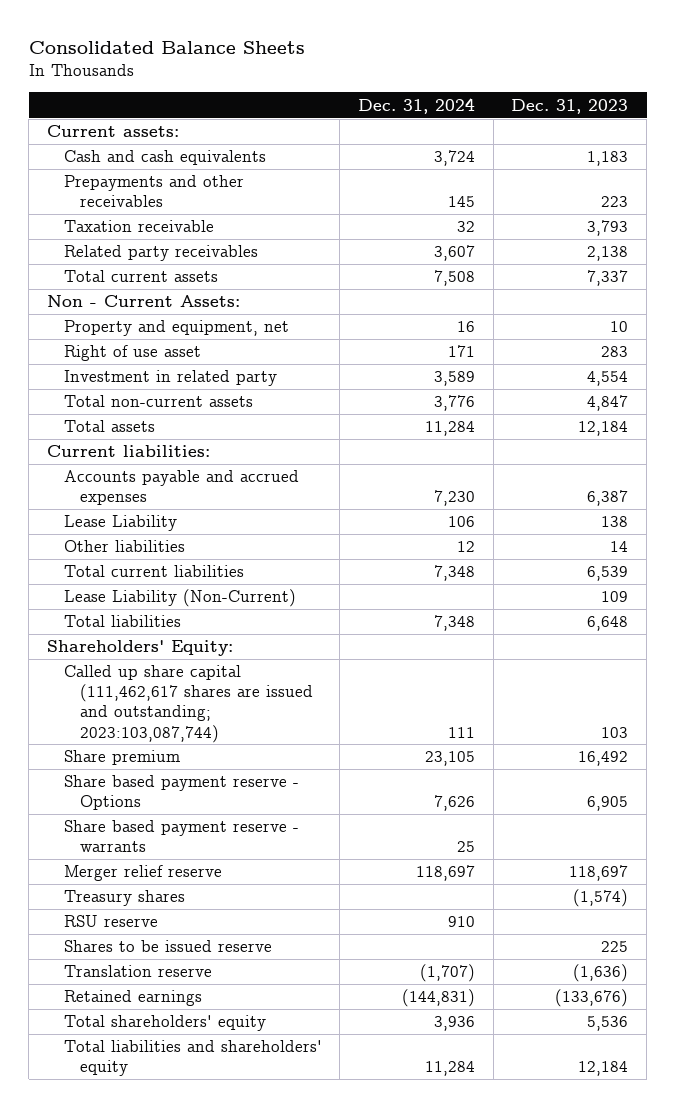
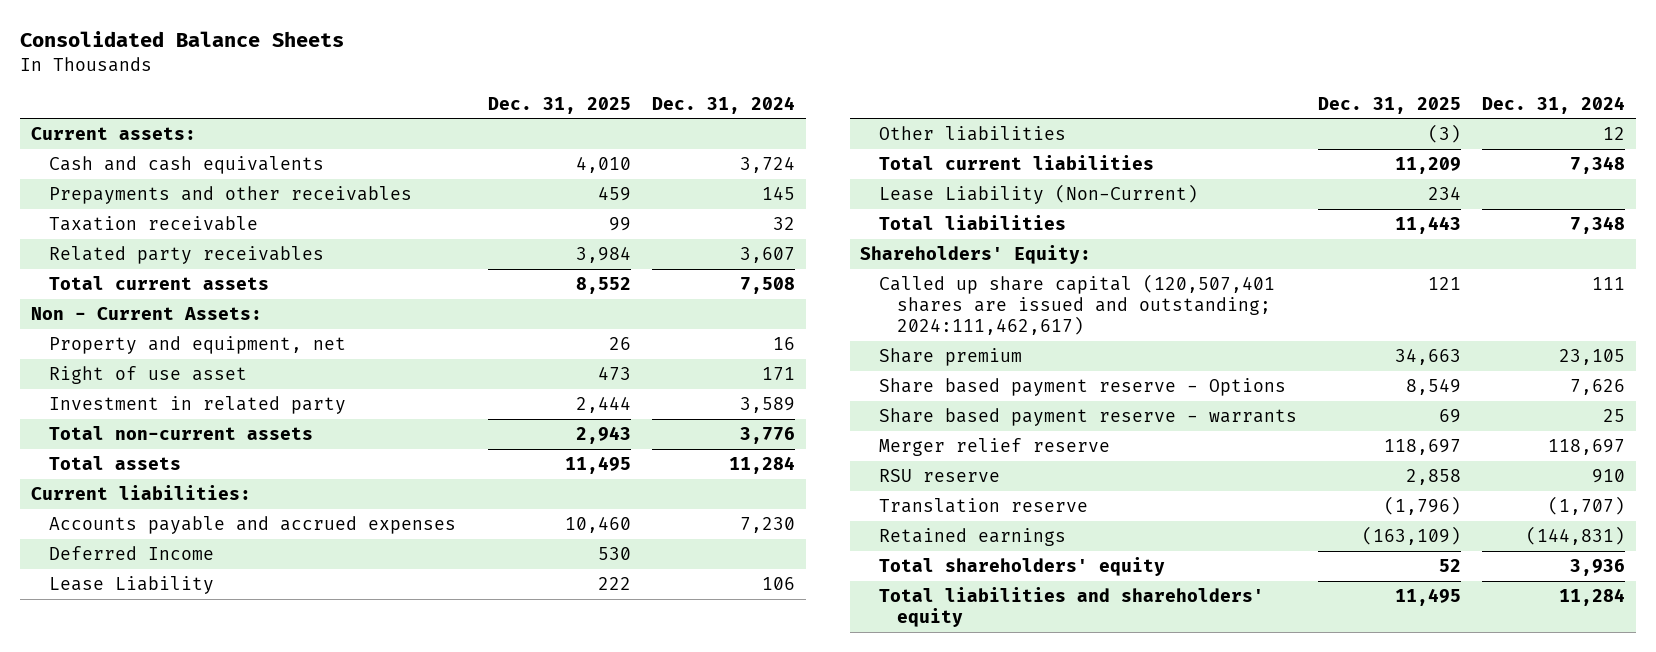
[511,98,629,114] Dec. 31, 2023 -> none
none -> [488,96,632,114] Dec. 31, 2025
none -> [49,545,215,560] Deferred Income
[63,665,314,743] Called up share capital (111,462,617 shares are issued and outstanding; 2023:103,087,744) -> [878,273,1275,335] Called up share capital (120,507,401 shares are issued and outstanding; 2024:111,462,617)
[63,890,185,907] Treasury shares -> none
[63,940,272,953] Shares to be issued reserve -> none

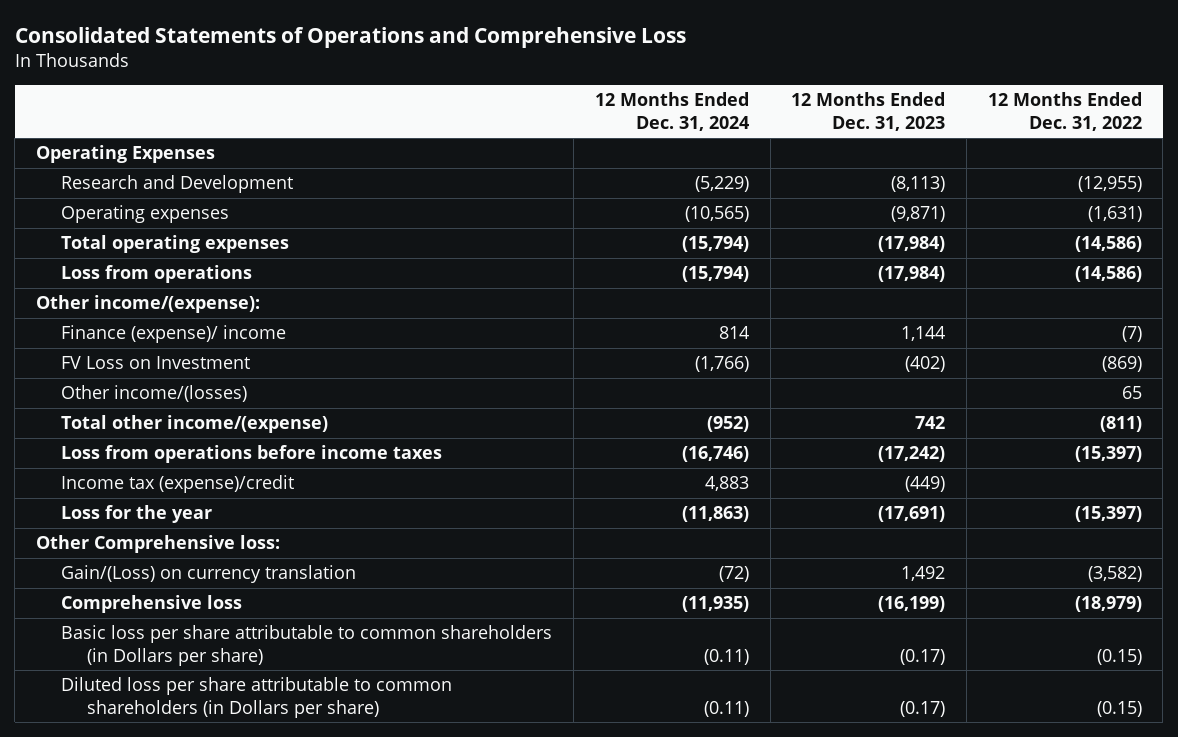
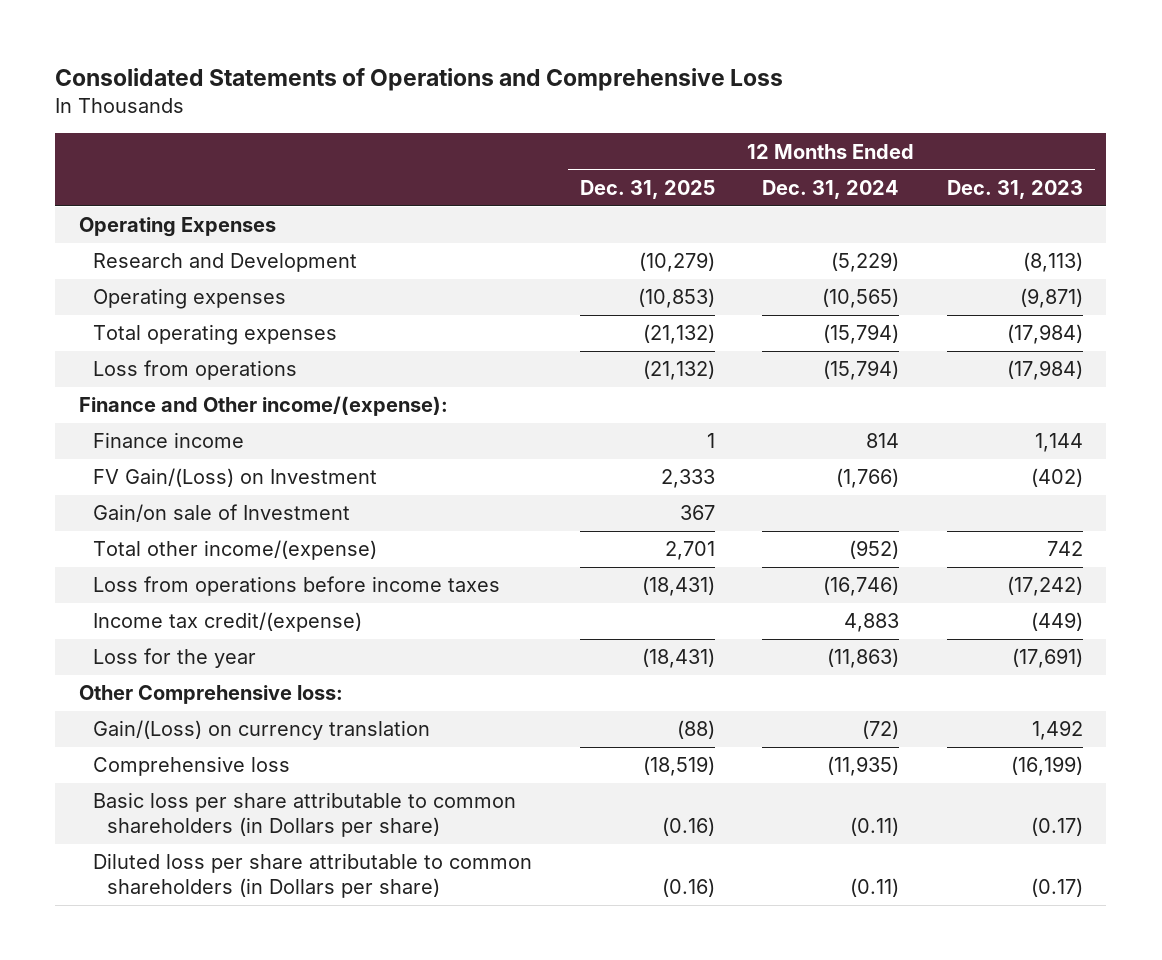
[987,92,1142,131] 12 Months Ended Dec. 31, 2022 -> none
none -> [579,179,715,199] Dec. 31, 2025
[61,385,248,403] Other income/(losses) -> none
[36,295,261,314] Other income/(expense): -> [78,396,448,417] Finance and Other income/(expense):
[61,325,287,344] Finance (expense)/ income -> [93,432,245,449] Finance income
[61,356,251,370] FV Loss on Investment -> [93,468,378,488] FV Gain/(Loss) on Investment
none -> [93,504,351,523] Gain/on sale of Investment
[61,475,295,494] Income tax (expense)/credit -> [93,612,363,633] Income tax credit/(expense)

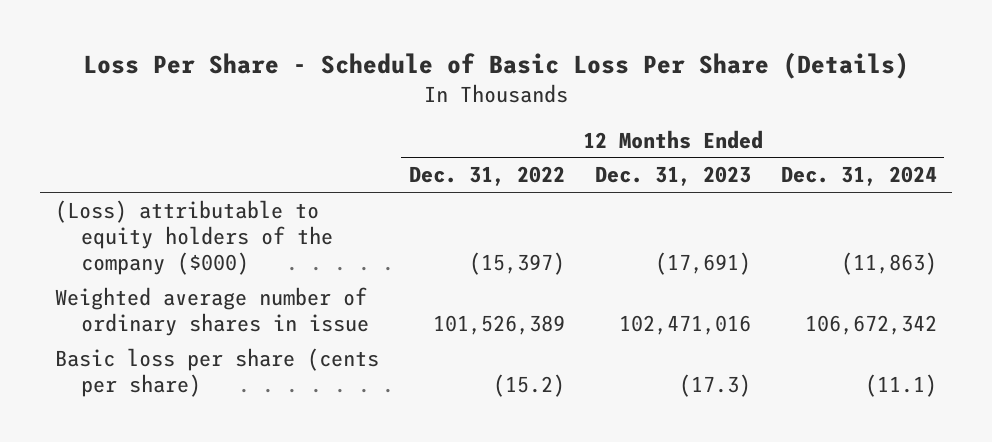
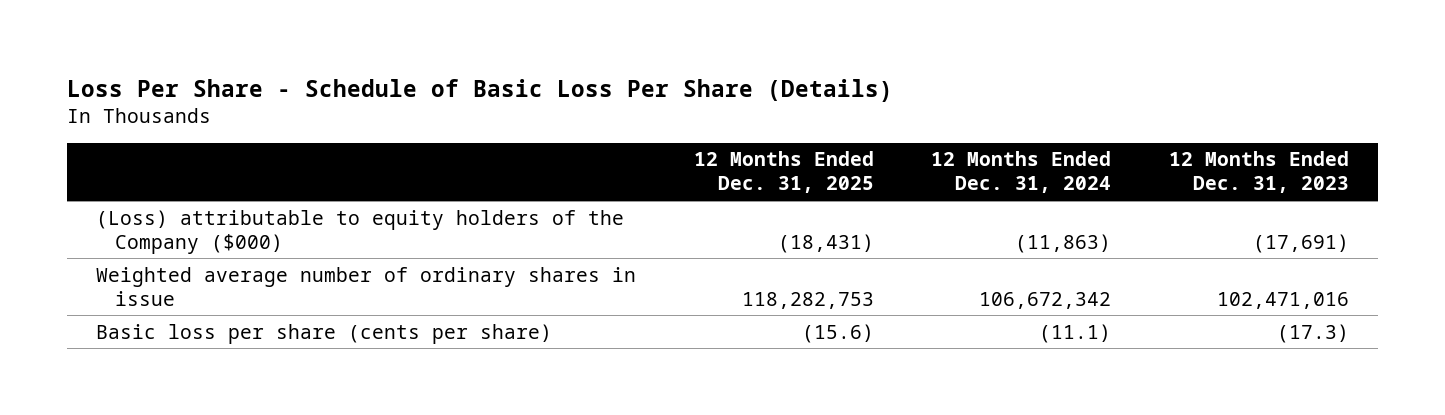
[408,166,565,187] Dec. 31, 2022 -> none
none -> [693,151,874,194] 12 Months Ended Dec. 31, 2025
[54,199,334,275] (Loss) attributable to equity holders of the company ($000) -> [95,209,624,254] (Loss) attributable to equity holders of the Company ($000)

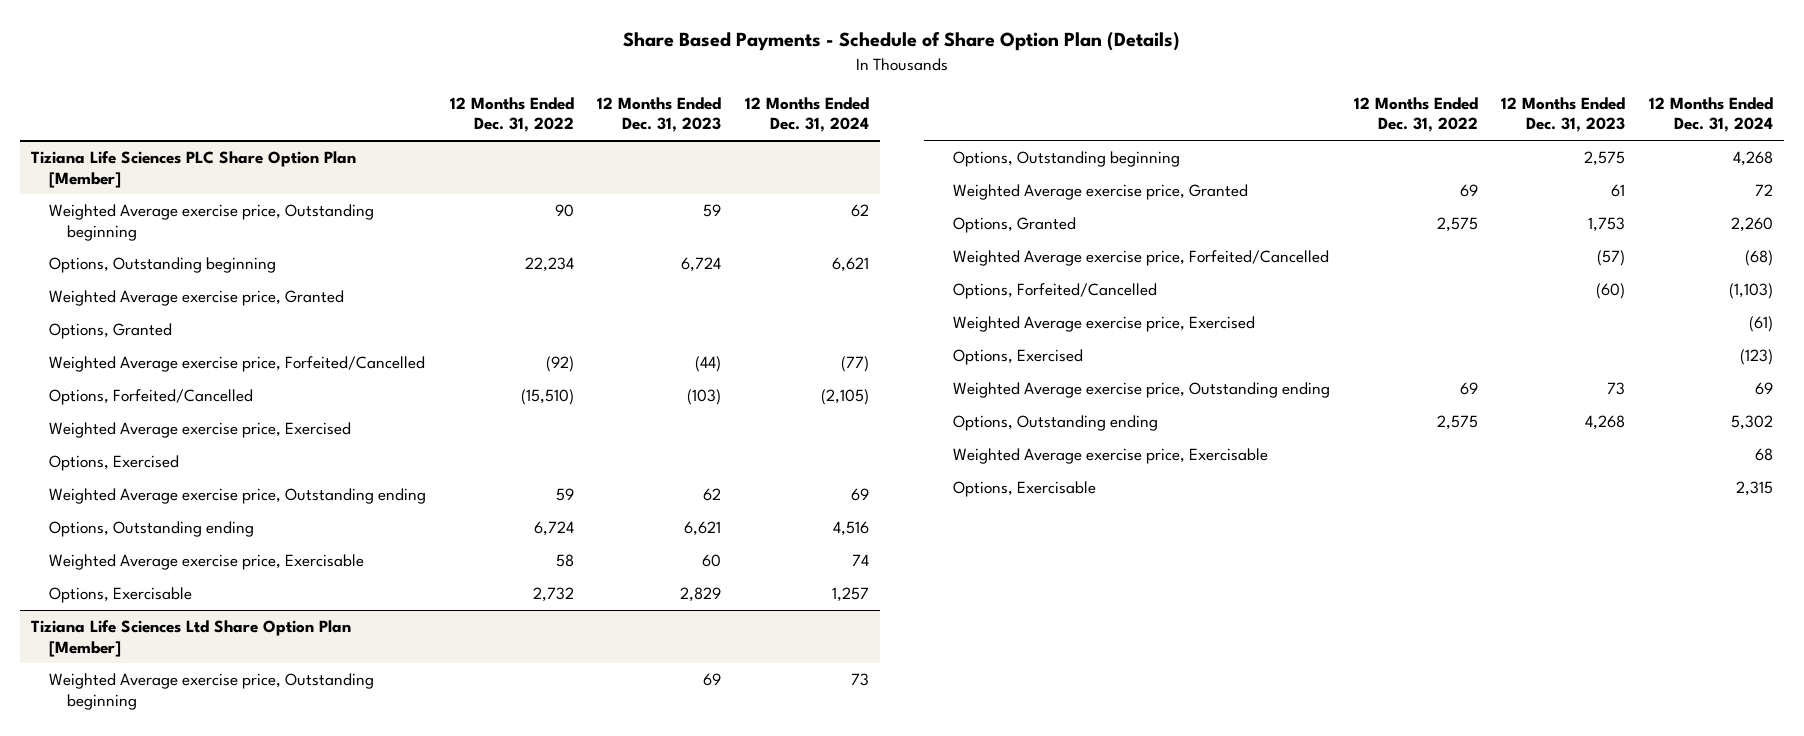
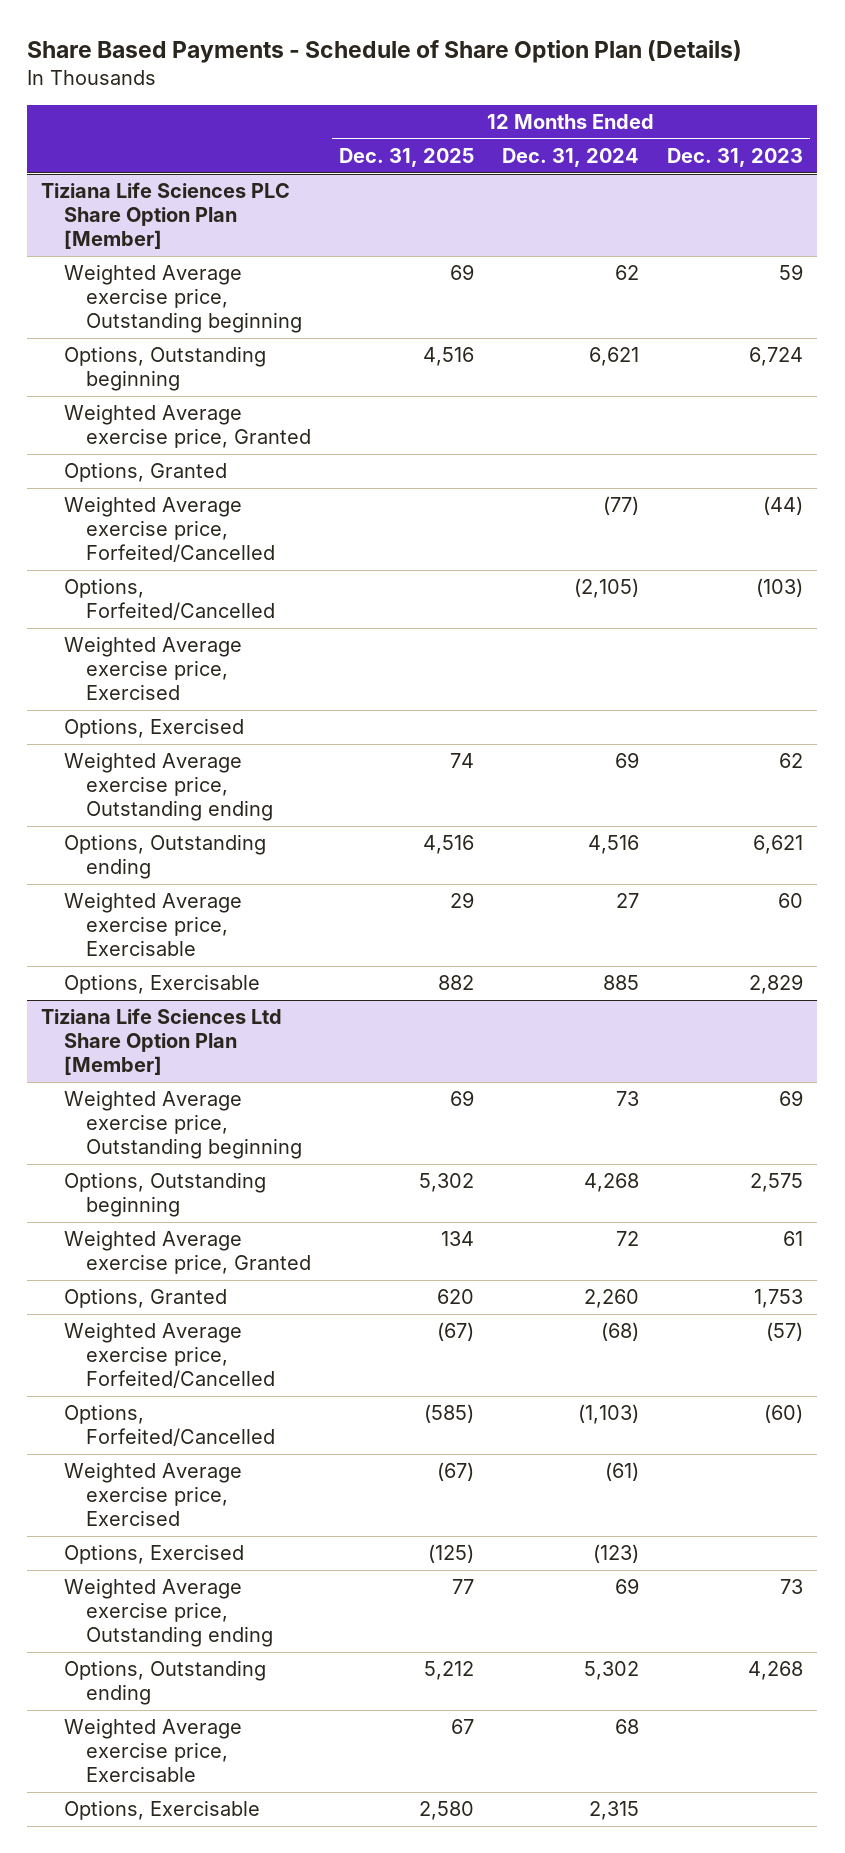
[449,96,574,133] 12 Months Ended Dec. 31, 2022 -> none
none -> [339,148,475,168] Dec. 31, 2025
[851,553,869,566] 74 -> [616,893,640,909] 27
[831,586,869,602] 1,257 -> [603,975,640,991] 885

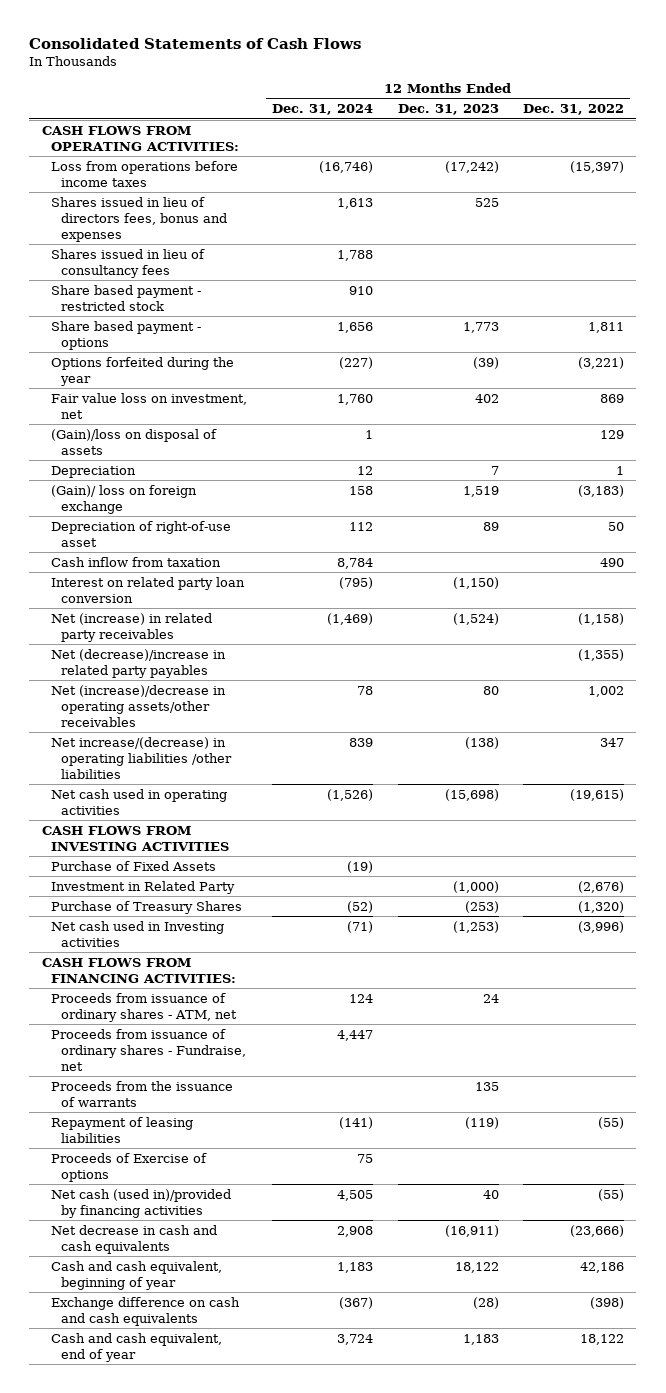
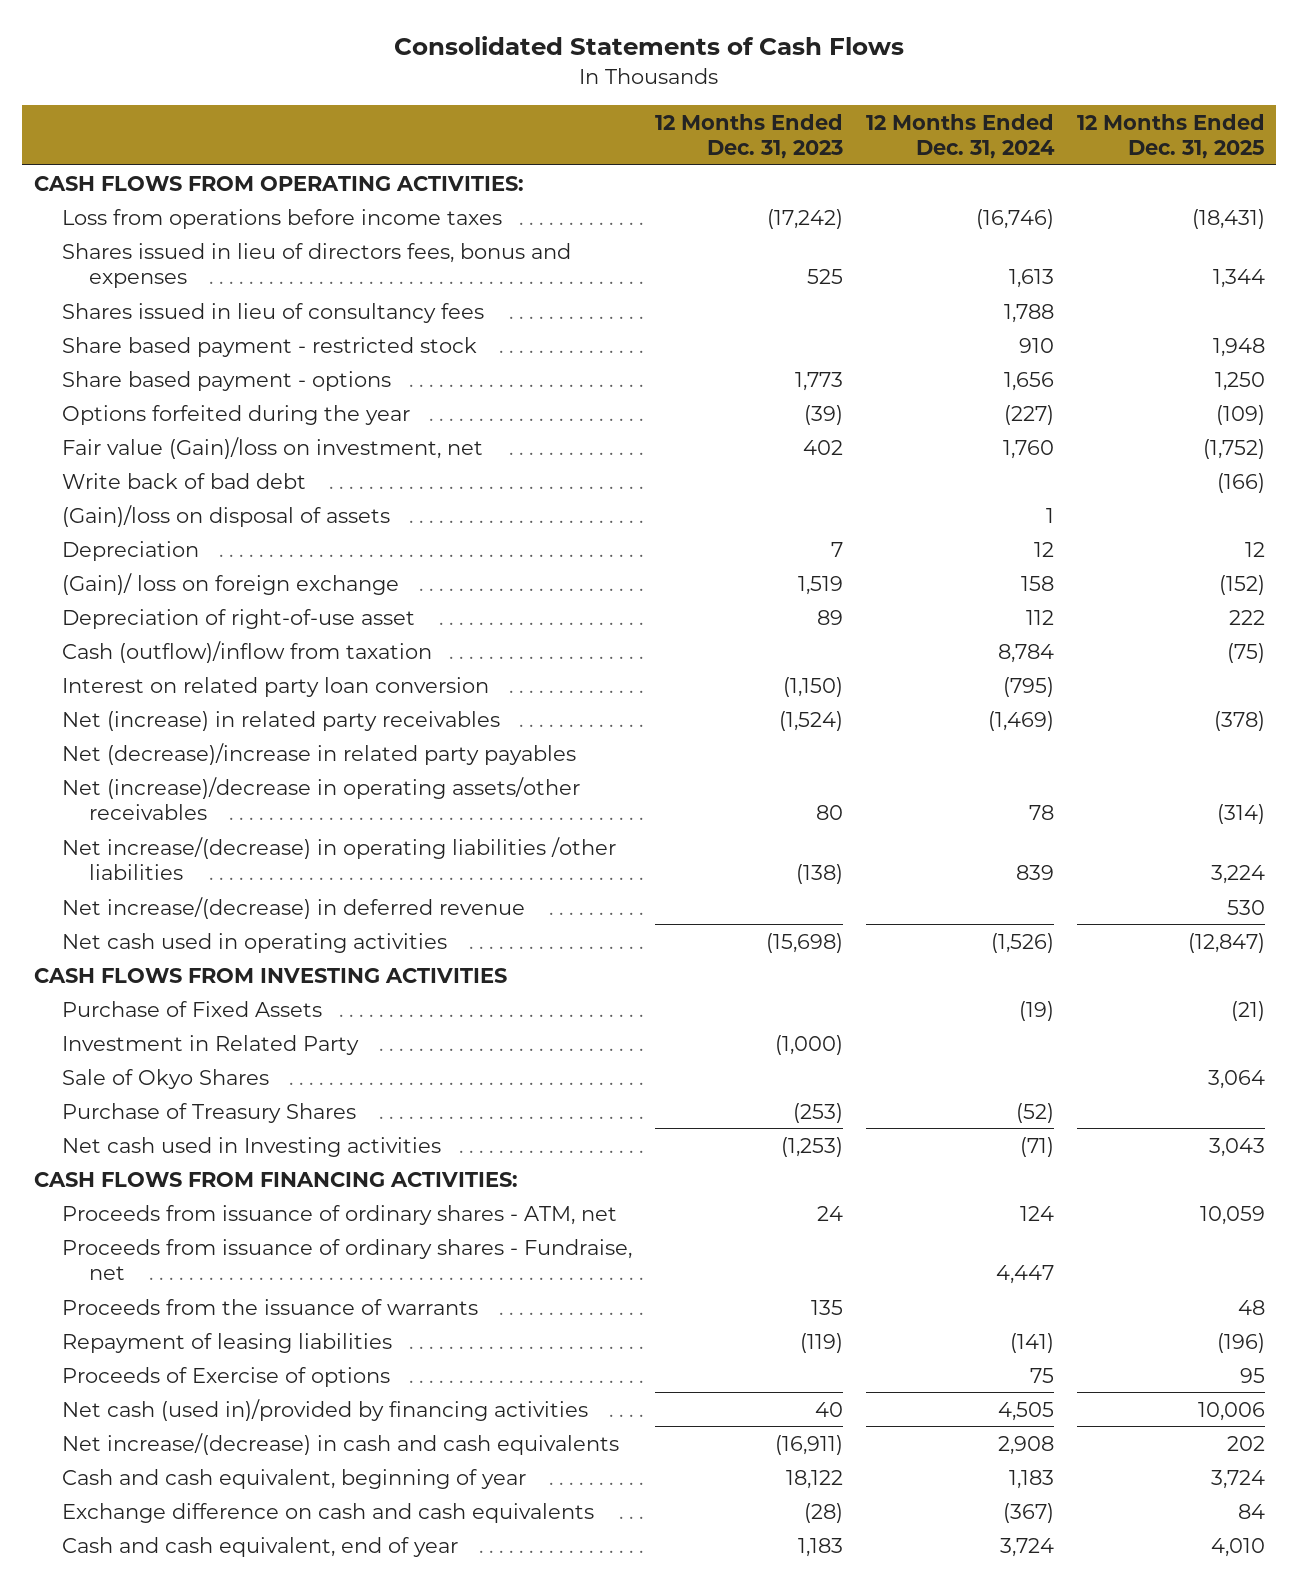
[523,104,625,116] Dec. 31, 2022 -> none
none -> [1076,113,1265,160] 12 Months Ended Dec. 31, 2025
[51,392,248,419] Fair value loss on investment, net -> [61,436,483,459] Fair value (Gain)/loss on investment, net
none -> [61,472,306,489] Write back of bad debt
[51,556,222,567] Cash inflow from taxation -> [61,640,432,663] Cash (outflow)/inflow from taxation
none -> [61,896,525,919] Net increase/(decrease) in deferred revenue
none -> [61,1068,269,1089] Sale of Okyo Shares
[51,1224,218,1254] Net decrease in cash and cash equivalents -> [61,1432,619,1455] Net increase/(decrease) in cash and cash equivalents

